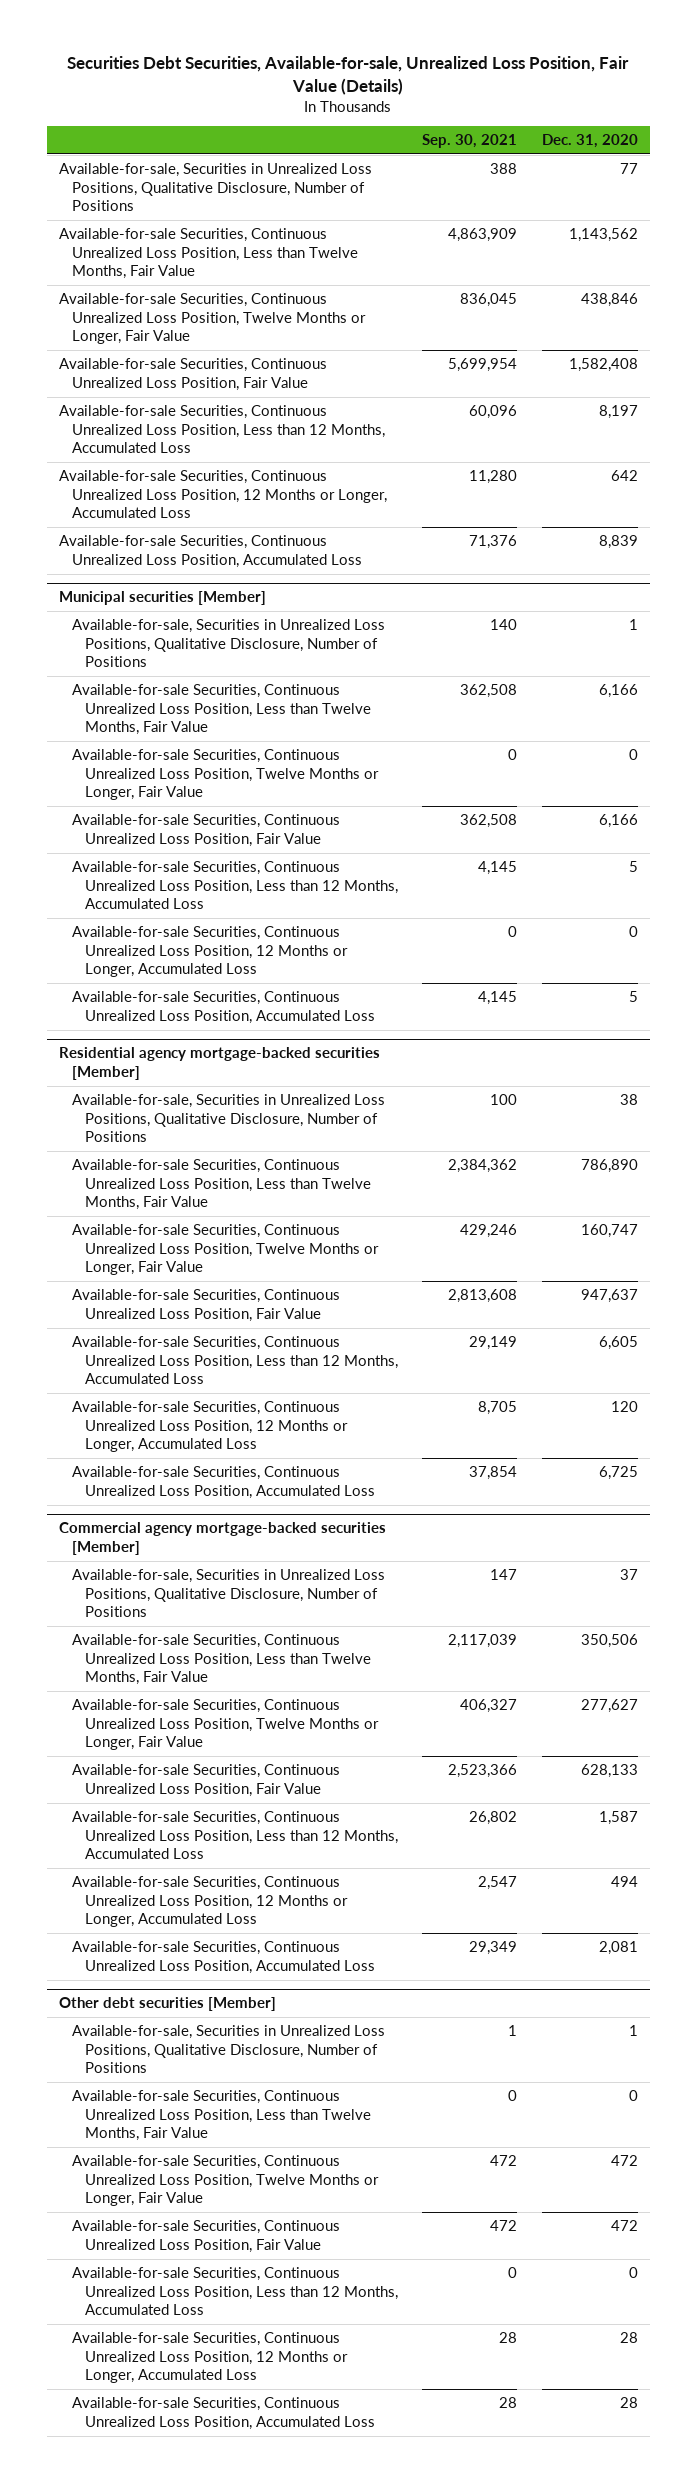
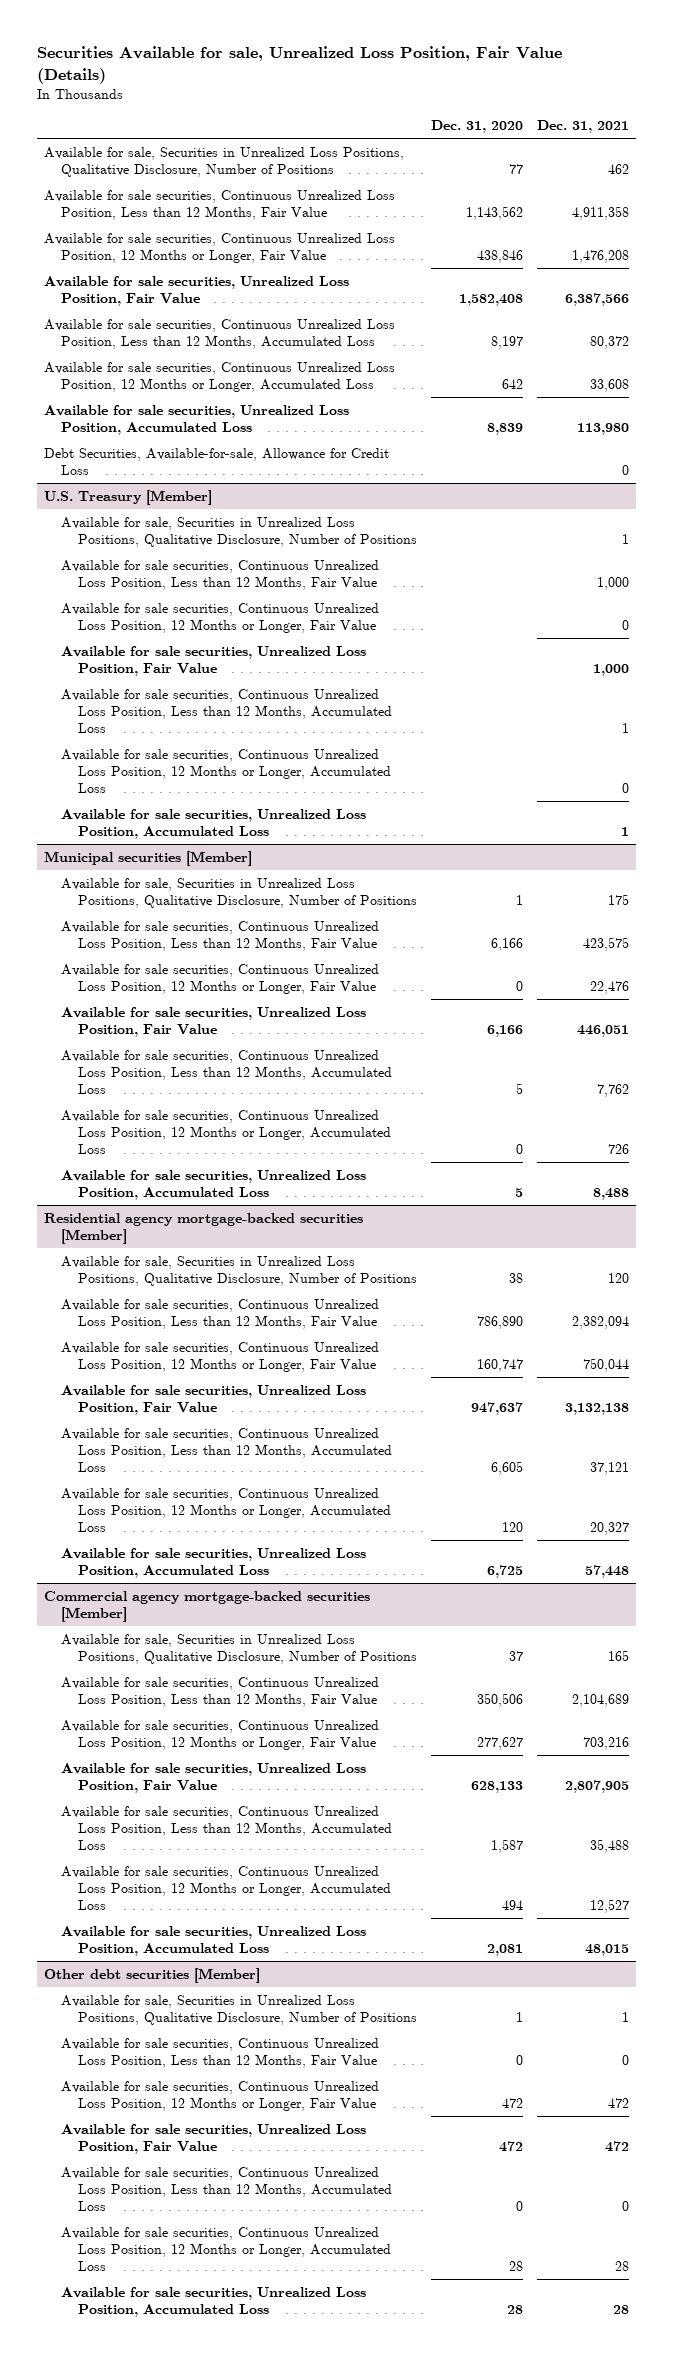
[67,56,630,95] Securities Debt Securities, Available-for-sale, Unrealized Loss Position, Fair Value (Details) -> [36,46,562,84] Securities Available for sale, Unrealized Loss Position, Fair Value (Details)
[422,134,518,149] Sep. 30, 2021 -> none
none -> [537,120,630,134] Dec. 31, 2021
[59,163,373,212] Available-for-sale, Securities in Unrealized Loss Positions, Qualitative Disclosure, Number of Positions -> [44,146,405,177] Available for sale, Securities in Unrealized Loss Positions, Qualitative Disclosure, Number of Positions
[59,228,359,280] Available-for-sale Securities, Continuous Unrealized Loss Position, Less than Twelve Months, Fair Value -> [44,189,396,220] Available for sale securities, Continuous Unrealized Loss Position, Less than 12 Months, Fair Value
[59,293,367,345] Available-for-sale Securities, Continuous Unrealized Loss Position, Twelve Months or Longer, Fair Value -> [44,232,396,263] Available for sale securities, Continuous Unrealized Loss Position, 12 Months or Longer, Fair Value
[59,358,328,391] Available-for-sale Securities, Continuous Unrealized Loss Position, Fair Value -> [44,275,350,306] Available for sale securities, Unrealized Loss Position, Fair Value
[59,405,386,454] Available-for-sale Securities, Continuous Unrealized Loss Position, Less than 12 Months, Accumulated Loss -> [44,318,396,349] Available for sale securities, Continuous Unrealized Loss Position, Less than 12 Months, Accumulated Loss
[59,470,388,519] Available-for-sale Securities, Continuous Unrealized Loss Position, 12 Months or Longer, Accumulated Loss -> [44,361,396,392] Available for sale securities, Continuous Unrealized Loss Position, 12 Months or Longer, Accumulated Loss
[59,535,363,568] Available-for-sale Securities, Continuous Unrealized Loss Position, Accumulated Loss -> [44,404,350,435] Available for sale securities, Unrealized Loss Position, Accumulated Loss
none -> [44,447,390,475] Debt Securities, Available-for-sale, Allowance for Credit Loss
none -> [44,489,213,505] U.S. Treasury [Member]
none -> [60,516,417,547] Available for sale, Securities in Unrealized Loss Positions, Qualitative Disclosure, Number of Positions
none -> [60,559,379,590] Available for sale securities, Continuous Unrealized Loss Position, Less than 12 Months, Fair Value
none -> [60,602,379,633] Available for sale securities, Continuous Unrealized Loss Position, 12 Months or Longer, Fair Value
none -> [60,645,366,676] Available for sale securities, Unrealized Loss Position, Fair Value
none -> [60,688,392,734] Available for sale securities, Continuous Unrealized Loss Position, Less than 12 Months, Accumulated Loss
none -> [60,748,391,794] Available for sale securities, Continuous Unrealized Loss Position, 12 Months or Longer, Accumulated Loss
none -> [60,808,366,839] Available for sale securities, Unrealized Loss Position, Accumulated Loss
[72,619,386,668] Available-for-sale, Securities in Unrealized Loss Positions, Qualitative Disclosure, Number of Positions -> [60,877,417,908] Available for sale, Securities in Unrealized Loss Positions, Qualitative Disclosure, Number of Positions
[72,684,371,736] Available-for-sale Securities, Continuous Unrealized Loss Position, Less than Twelve Months, Fair Value -> [60,920,379,951] Available for sale securities, Continuous Unrealized Loss Position, Less than 12 Months, Fair Value
[72,749,379,801] Available-for-sale Securities, Continuous Unrealized Loss Position, Twelve Months or Longer, Fair Value -> [60,963,379,994] Available for sale securities, Continuous Unrealized Loss Position, 12 Months or Longer, Fair Value
[72,814,341,847] Available-for-sale Securities, Continuous Unrealized Loss Position, Fair Value -> [60,1006,366,1037] Available for sale securities, Unrealized Loss Position, Fair Value
[72,861,398,910] Available-for-sale Securities, Continuous Unrealized Loss Position, Less than 12 Months, Accumulated Loss -> [60,1049,392,1095] Available for sale securities, Continuous Unrealized Loss Position, Less than 12 Months, Accumulated Loss
[72,926,348,978] Available-for-sale Securities, Continuous Unrealized Loss Position, 12 Months or Longer, Accumulated Loss -> [60,1109,391,1155] Available for sale securities, Continuous Unrealized Loss Position, 12 Months or Longer, Accumulated Loss
[72,991,375,1024] Available-for-sale Securities, Continuous Unrealized Loss Position, Accumulated Loss -> [60,1169,366,1200] Available for sale securities, Unrealized Loss Position, Accumulated Loss
[72,1094,386,1143] Available-for-sale, Securities in Unrealized Loss Positions, Qualitative Disclosure, Number of Positions -> [60,1255,417,1286] Available for sale, Securities in Unrealized Loss Positions, Qualitative Disclosure, Number of Positions
[72,1159,371,1211] Available-for-sale Securities, Continuous Unrealized Loss Position, Less than Twelve Months, Fair Value -> [60,1298,379,1329] Available for sale securities, Continuous Unrealized Loss Position, Less than 12 Months, Fair Value
[72,1224,379,1276] Available-for-sale Securities, Continuous Unrealized Loss Position, Twelve Months or Longer, Fair Value -> [60,1341,379,1372] Available for sale securities, Continuous Unrealized Loss Position, 12 Months or Longer, Fair Value
[72,1289,341,1322] Available-for-sale Securities, Continuous Unrealized Loss Position, Fair Value -> [60,1384,366,1415] Available for sale securities, Unrealized Loss Position, Fair Value
[72,1336,398,1385] Available-for-sale Securities, Continuous Unrealized Loss Position, Less than 12 Months, Accumulated Loss -> [60,1427,392,1473] Available for sale securities, Continuous Unrealized Loss Position, Less than 12 Months, Accumulated Loss
[72,1401,348,1453] Available-for-sale Securities, Continuous Unrealized Loss Position, 12 Months or Longer, Accumulated Loss -> [60,1487,391,1533] Available for sale securities, Continuous Unrealized Loss Position, 12 Months or Longer, Accumulated Loss
[72,1466,375,1499] Available-for-sale Securities, Continuous Unrealized Loss Position, Accumulated Loss -> [60,1547,366,1578] Available for sale securities, Unrealized Loss Position, Accumulated Loss
[72,1569,386,1618] Available-for-sale, Securities in Unrealized Loss Positions, Qualitative Disclosure, Number of Positions -> [60,1633,417,1664] Available for sale, Securities in Unrealized Loss Positions, Qualitative Disclosure, Number of Positions
[72,1634,371,1686] Available-for-sale Securities, Continuous Unrealized Loss Position, Less than Twelve Months, Fair Value -> [60,1676,379,1707] Available for sale securities, Continuous Unrealized Loss Position, Less than 12 Months, Fair Value
[72,1699,379,1751] Available-for-sale Securities, Continuous Unrealized Loss Position, Twelve Months or Longer, Fair Value -> [60,1719,379,1750] Available for sale securities, Continuous Unrealized Loss Position, 12 Months or Longer, Fair Value
[72,1764,341,1797] Available-for-sale Securities, Continuous Unrealized Loss Position, Fair Value -> [60,1762,366,1793] Available for sale securities, Unrealized Loss Position, Fair Value
[72,1811,398,1860] Available-for-sale Securities, Continuous Unrealized Loss Position, Less than 12 Months, Accumulated Loss -> [60,1805,392,1851] Available for sale securities, Continuous Unrealized Loss Position, Less than 12 Months, Accumulated Loss
[72,1876,348,1928] Available-for-sale Securities, Continuous Unrealized Loss Position, 12 Months or Longer, Accumulated Loss -> [60,1865,391,1911] Available for sale securities, Continuous Unrealized Loss Position, 12 Months or Longer, Accumulated Loss
[72,1941,375,1974] Available-for-sale Securities, Continuous Unrealized Loss Position, Accumulated Loss -> [60,1925,366,1956] Available for sale securities, Unrealized Loss Position, Accumulated Loss
[72,2025,386,2074] Available-for-sale, Securities in Unrealized Loss Positions, Qualitative Disclosure, Number of Positions -> [60,1994,417,2025] Available for sale, Securities in Unrealized Loss Positions, Qualitative Disclosure, Number of Positions
[72,2090,371,2142] Available-for-sale Securities, Continuous Unrealized Loss Position, Less than Twelve Months, Fair Value -> [60,2037,379,2068] Available for sale securities, Continuous Unrealized Loss Position, Less than 12 Months, Fair Value
[72,2155,379,2207] Available-for-sale Securities, Continuous Unrealized Loss Position, Twelve Months or Longer, Fair Value -> [60,2080,379,2111] Available for sale securities, Continuous Unrealized Loss Position, 12 Months or Longer, Fair Value
[72,2220,341,2253] Available-for-sale Securities, Continuous Unrealized Loss Position, Fair Value -> [60,2123,366,2154] Available for sale securities, Unrealized Loss Position, Fair Value
[72,2267,398,2316] Available-for-sale Securities, Continuous Unrealized Loss Position, Less than 12 Months, Accumulated Loss -> [60,2166,392,2212] Available for sale securities, Continuous Unrealized Loss Position, Less than 12 Months, Accumulated Loss
[72,2332,348,2384] Available-for-sale Securities, Continuous Unrealized Loss Position, 12 Months or Longer, Accumulated Loss -> [60,2226,391,2272] Available for sale securities, Continuous Unrealized Loss Position, 12 Months or Longer, Accumulated Loss
[72,2397,375,2430] Available-for-sale Securities, Continuous Unrealized Loss Position, Accumulated Loss -> [60,2286,366,2317] Available for sale securities, Unrealized Loss Position, Accumulated Loss

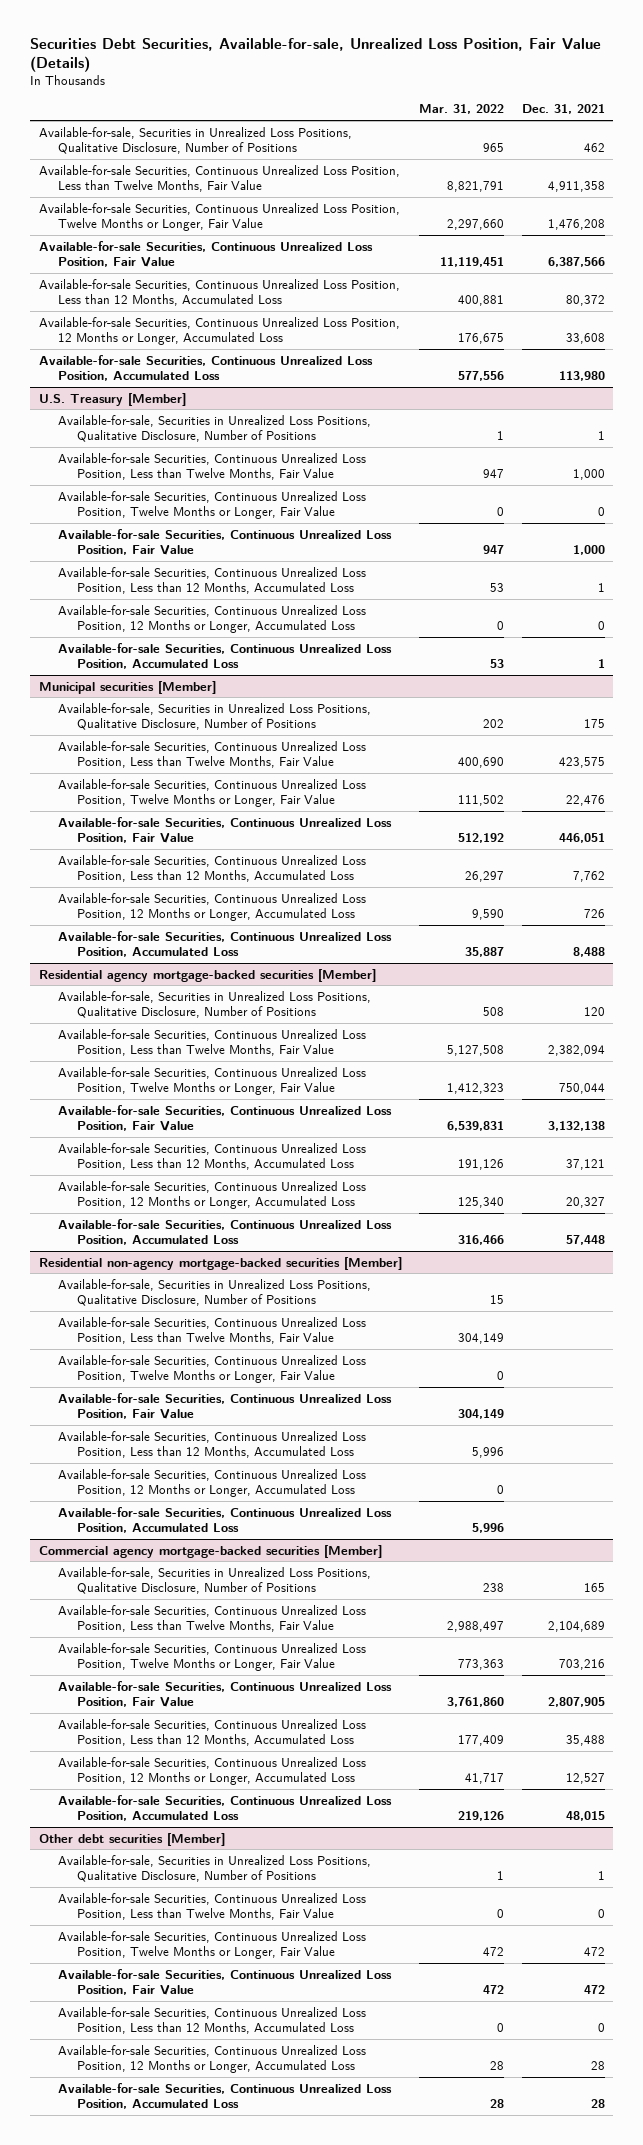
[36,46,562,84] Securities Available for sale, Unrealized Loss Position, Fair Value (Details) -> [29,38,601,73] Securities Debt Securities, Available-for-sale, Unrealized Loss Position, Fair Value (Details)
[430,120,523,134] Dec. 31, 2020 -> none
none -> [419,104,505,115] Mar. 31, 2022
[44,447,390,475] Debt Securities, Available-for-sale, Allowance for Credit Loss -> none
[44,146,405,177] Available for sale, Securities in Unrealized Loss Positions, Qualitative Disclosure, Number of Positions -> [38,126,352,155] Available-for-sale, Securities in Unrealized Loss Positions, Qualitative Disclosure, Number of Positions
[44,189,396,220] Available for sale securities, Continuous Unrealized Loss Position, Less than 12 Months, Fair Value -> [38,164,400,193] Available-for-sale Securities, Continuous Unrealized Loss Position, Less than Twelve Months, Fair Value
[44,232,396,263] Available for sale securities, Continuous Unrealized Loss Position, 12 Months or Longer, Fair Value -> [38,202,400,232] Available-for-sale Securities, Continuous Unrealized Loss Position, Twelve Months or Longer, Fair Value
[44,275,350,306] Available for sale securities, Unrealized Loss Position, Fair Value -> [38,240,373,268] Available-for-sale Securities, Continuous Unrealized Loss Position, Fair Value
[44,318,396,349] Available for sale securities, Continuous Unrealized Loss Position, Less than 12 Months, Accumulated Loss -> [38,278,400,307] Available-for-sale Securities, Continuous Unrealized Loss Position, Less than 12 Months, Accumulated Loss
[44,361,396,392] Available for sale securities, Continuous Unrealized Loss Position, 12 Months or Longer, Accumulated Loss -> [38,316,400,346] Available-for-sale Securities, Continuous Unrealized Loss Position, 12 Months or Longer, Accumulated Loss
[44,404,350,435] Available for sale securities, Unrealized Loss Position, Accumulated Loss -> [38,354,373,382] Available-for-sale Securities, Continuous Unrealized Loss Position, Accumulated Loss
[60,516,417,547] Available for sale, Securities in Unrealized Loss Positions, Qualitative Disclosure, Number of Positions -> [57,414,371,443] Available-for-sale, Securities in Unrealized Loss Positions, Qualitative Disclosure, Number of Positions
[60,559,379,590] Available for sale securities, Continuous Unrealized Loss Position, Less than 12 Months, Fair Value -> [57,452,366,481] Available-for-sale Securities, Continuous Unrealized Loss Position, Less than Twelve Months, Fair Value
[60,602,379,633] Available for sale securities, Continuous Unrealized Loss Position, 12 Months or Longer, Fair Value -> [57,490,366,520] Available-for-sale Securities, Continuous Unrealized Loss Position, Twelve Months or Longer, Fair Value
[60,645,366,676] Available for sale securities, Unrealized Loss Position, Fair Value -> [57,528,392,556] Available-for-sale Securities, Continuous Unrealized Loss Position, Fair Value
[60,688,392,734] Available for sale securities, Continuous Unrealized Loss Position, Less than 12 Months, Accumulated Loss -> [57,566,366,595] Available-for-sale Securities, Continuous Unrealized Loss Position, Less than 12 Months, Accumulated Loss
[60,748,391,794] Available for sale securities, Continuous Unrealized Loss Position, 12 Months or Longer, Accumulated Loss -> [57,604,366,634] Available-for-sale Securities, Continuous Unrealized Loss Position, 12 Months or Longer, Accumulated Loss
[60,808,366,839] Available for sale securities, Unrealized Loss Position, Accumulated Loss -> [57,642,392,670] Available-for-sale Securities, Continuous Unrealized Loss Position, Accumulated Loss
[60,877,417,908] Available for sale, Securities in Unrealized Loss Positions, Qualitative Disclosure, Number of Positions -> [57,702,371,731] Available-for-sale, Securities in Unrealized Loss Positions, Qualitative Disclosure, Number of Positions
[60,920,379,951] Available for sale securities, Continuous Unrealized Loss Position, Less than 12 Months, Fair Value -> [57,740,366,769] Available-for-sale Securities, Continuous Unrealized Loss Position, Less than Twelve Months, Fair Value
[60,963,379,994] Available for sale securities, Continuous Unrealized Loss Position, 12 Months or Longer, Fair Value -> [57,778,366,808] Available-for-sale Securities, Continuous Unrealized Loss Position, Twelve Months or Longer, Fair Value
[60,1006,366,1037] Available for sale securities, Unrealized Loss Position, Fair Value -> [57,816,392,844] Available-for-sale Securities, Continuous Unrealized Loss Position, Fair Value
[60,1049,392,1095] Available for sale securities, Continuous Unrealized Loss Position, Less than 12 Months, Accumulated Loss -> [57,854,366,883] Available-for-sale Securities, Continuous Unrealized Loss Position, Less than 12 Months, Accumulated Loss
[60,1109,391,1155] Available for sale securities, Continuous Unrealized Loss Position, 12 Months or Longer, Accumulated Loss -> [57,892,366,922] Available-for-sale Securities, Continuous Unrealized Loss Position, 12 Months or Longer, Accumulated Loss
[60,1169,366,1200] Available for sale securities, Unrealized Loss Position, Accumulated Loss -> [57,930,392,958] Available-for-sale Securities, Continuous Unrealized Loss Position, Accumulated Loss
[60,1255,417,1286] Available for sale, Securities in Unrealized Loss Positions, Qualitative Disclosure, Number of Positions -> [57,990,371,1019] Available-for-sale, Securities in Unrealized Loss Positions, Qualitative Disclosure, Number of Positions
[60,1298,379,1329] Available for sale securities, Continuous Unrealized Loss Position, Less than 12 Months, Fair Value -> [57,1028,366,1057] Available-for-sale Securities, Continuous Unrealized Loss Position, Less than Twelve Months, Fair Value
[60,1341,379,1372] Available for sale securities, Continuous Unrealized Loss Position, 12 Months or Longer, Fair Value -> [57,1066,366,1096] Available-for-sale Securities, Continuous Unrealized Loss Position, Twelve Months or Longer, Fair Value
[60,1384,366,1415] Available for sale securities, Unrealized Loss Position, Fair Value -> [57,1104,392,1132] Available-for-sale Securities, Continuous Unrealized Loss Position, Fair Value
[60,1427,392,1473] Available for sale securities, Continuous Unrealized Loss Position, Less than 12 Months, Accumulated Loss -> [57,1142,366,1171] Available-for-sale Securities, Continuous Unrealized Loss Position, Less than 12 Months, Accumulated Loss
[60,1487,391,1533] Available for sale securities, Continuous Unrealized Loss Position, 12 Months or Longer, Accumulated Loss -> [57,1180,366,1210] Available-for-sale Securities, Continuous Unrealized Loss Position, 12 Months or Longer, Accumulated Loss
[60,1547,366,1578] Available for sale securities, Unrealized Loss Position, Accumulated Loss -> [57,1218,392,1246] Available-for-sale Securities, Continuous Unrealized Loss Position, Accumulated Loss
none -> [38,1256,402,1270] Residential non-agency mortgage-backed securities [Member]
none -> [57,1278,371,1307] Available-for-sale, Securities in Unrealized Loss Positions, Qualitative Disclosure, Number of Positions
none -> [57,1316,366,1345] Available-for-sale Securities, Continuous Unrealized Loss Position, Less than Twelve Months, Fair Value
none -> [57,1354,366,1384] Available-for-sale Securities, Continuous Unrealized Loss Position, Twelve Months or Longer, Fair Value
none -> [57,1392,392,1420] Available-for-sale Securities, Continuous Unrealized Loss Position, Fair Value
none -> [57,1430,366,1459] Available-for-sale Securities, Continuous Unrealized Loss Position, Less than 12 Months, Accumulated Loss
none -> [57,1468,366,1498] Available-for-sale Securities, Continuous Unrealized Loss Position, 12 Months or Longer, Accumulated Loss
none -> [57,1506,392,1534] Available-for-sale Securities, Continuous Unrealized Loss Position, Accumulated Loss
[60,1633,417,1664] Available for sale, Securities in Unrealized Loss Positions, Qualitative Disclosure, Number of Positions -> [57,1566,371,1595] Available-for-sale, Securities in Unrealized Loss Positions, Qualitative Disclosure, Number of Positions
[60,1676,379,1707] Available for sale securities, Continuous Unrealized Loss Position, Less than 12 Months, Fair Value -> [57,1604,366,1633] Available-for-sale Securities, Continuous Unrealized Loss Position, Less than Twelve Months, Fair Value
[60,1719,379,1750] Available for sale securities, Continuous Unrealized Loss Position, 12 Months or Longer, Fair Value -> [57,1642,366,1672] Available-for-sale Securities, Continuous Unrealized Loss Position, Twelve Months or Longer, Fair Value
[60,1762,366,1793] Available for sale securities, Unrealized Loss Position, Fair Value -> [57,1680,392,1708] Available-for-sale Securities, Continuous Unrealized Loss Position, Fair Value
[60,1805,392,1851] Available for sale securities, Continuous Unrealized Loss Position, Less than 12 Months, Accumulated Loss -> [57,1718,366,1747] Available-for-sale Securities, Continuous Unrealized Loss Position, Less than 12 Months, Accumulated Loss
[60,1865,391,1911] Available for sale securities, Continuous Unrealized Loss Position, 12 Months or Longer, Accumulated Loss -> [57,1756,366,1786] Available-for-sale Securities, Continuous Unrealized Loss Position, 12 Months or Longer, Accumulated Loss
[60,1925,366,1956] Available for sale securities, Unrealized Loss Position, Accumulated Loss -> [57,1794,392,1822] Available-for-sale Securities, Continuous Unrealized Loss Position, Accumulated Loss
[60,1994,417,2025] Available for sale, Securities in Unrealized Loss Positions, Qualitative Disclosure, Number of Positions -> [57,1854,371,1883] Available-for-sale, Securities in Unrealized Loss Positions, Qualitative Disclosure, Number of Positions
[60,2037,379,2068] Available for sale securities, Continuous Unrealized Loss Position, Less than 12 Months, Fair Value -> [57,1892,366,1921] Available-for-sale Securities, Continuous Unrealized Loss Position, Less than Twelve Months, Fair Value
[60,2080,379,2111] Available for sale securities, Continuous Unrealized Loss Position, 12 Months or Longer, Fair Value -> [57,1930,366,1960] Available-for-sale Securities, Continuous Unrealized Loss Position, Twelve Months or Longer, Fair Value
[60,2123,366,2154] Available for sale securities, Unrealized Loss Position, Fair Value -> [57,1968,392,1996] Available-for-sale Securities, Continuous Unrealized Loss Position, Fair Value
[60,2166,392,2212] Available for sale securities, Continuous Unrealized Loss Position, Less than 12 Months, Accumulated Loss -> [57,2006,366,2035] Available-for-sale Securities, Continuous Unrealized Loss Position, Less than 12 Months, Accumulated Loss
[60,2226,391,2272] Available for sale securities, Continuous Unrealized Loss Position, 12 Months or Longer, Accumulated Loss -> [57,2044,366,2074] Available-for-sale Securities, Continuous Unrealized Loss Position, 12 Months or Longer, Accumulated Loss
[60,2286,366,2317] Available for sale securities, Unrealized Loss Position, Accumulated Loss -> [57,2082,392,2110] Available-for-sale Securities, Continuous Unrealized Loss Position, Accumulated Loss

